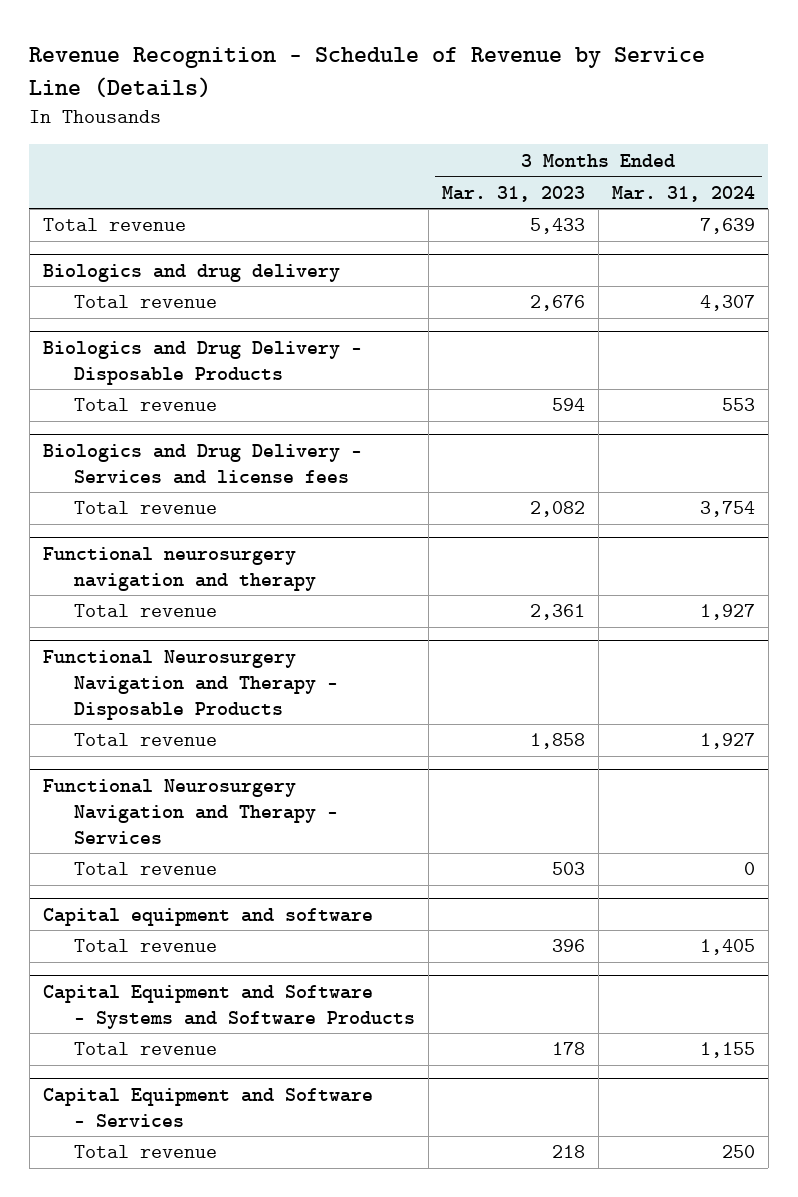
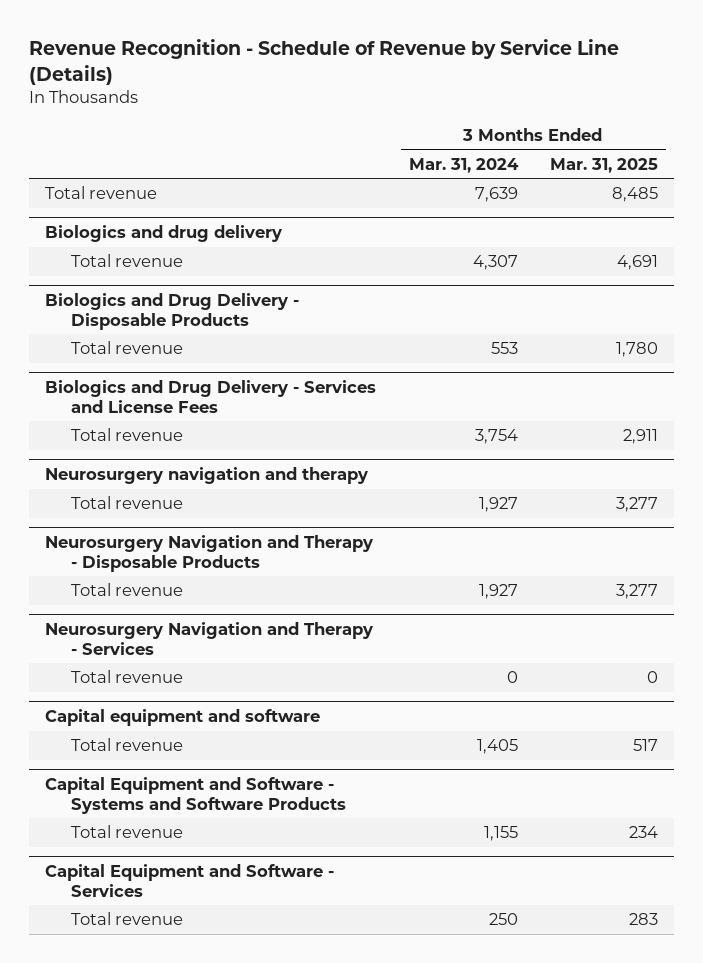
[441,185,585,202] Mar. 31, 2023 -> none
none -> [550,157,659,173] Mar. 31, 2025
[42,443,362,484] Biologics and Drug Delivery - Services and license fees -> [45,380,377,413] Biologics and Drug Delivery - Services and License Fees
[42,546,316,591] Functional neurosurgery navigation and therapy -> [45,467,369,485] Neurosurgery navigation and therapy
[42,649,338,720] Functional Neurosurgery Navigation and Therapy - Disposable Products -> [45,535,374,572] Neurosurgery Navigation and Therapy - Disposable Products
[42,778,338,844] Functional Neurosurgery Navigation and Therapy - Services -> [45,622,374,655] Neurosurgery Navigation and Therapy - Services

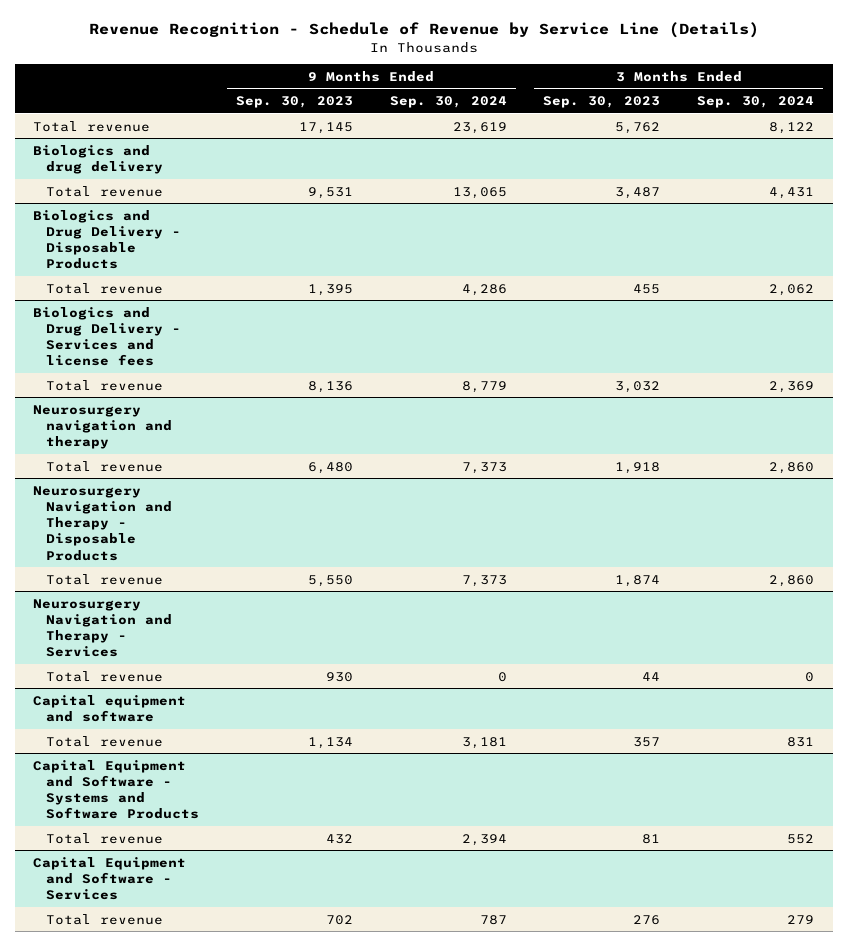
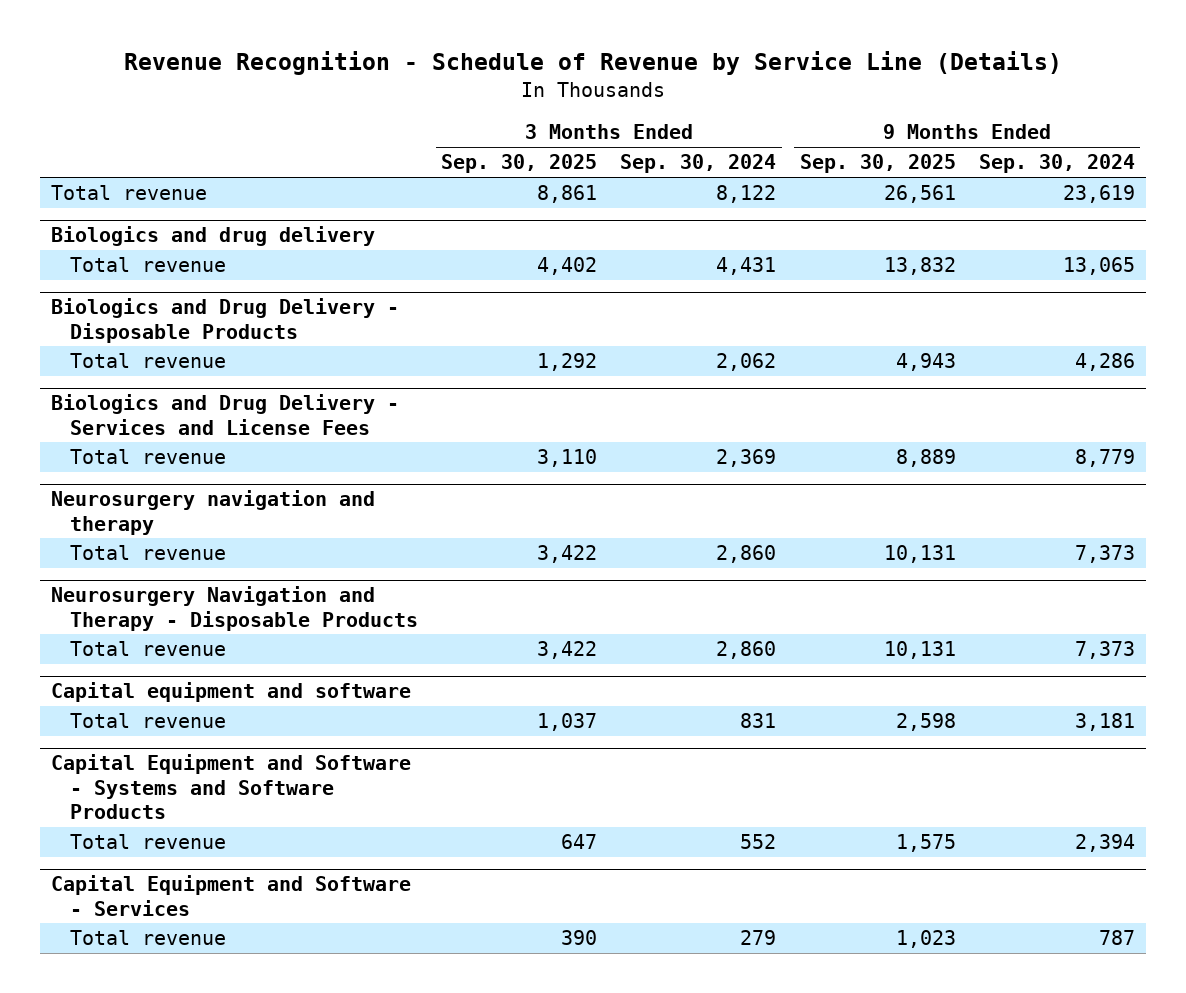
[235,96,353,109] Sep. 30, 2023 -> none
[543,96,661,109] Sep. 30, 2023 -> none
none -> [441,154,598,174] Sep. 30, 2025
none -> [799,154,956,174] Sep. 30, 2025
[33,306,181,367] Biologics and Drug Delivery - Services and license fees -> [51,394,400,435] Biologics and Drug Delivery - Services and License Fees
[33,598,172,658] Neurosurgery Navigation and Therapy - Services -> none
[45,670,163,682] Total revenue -> none

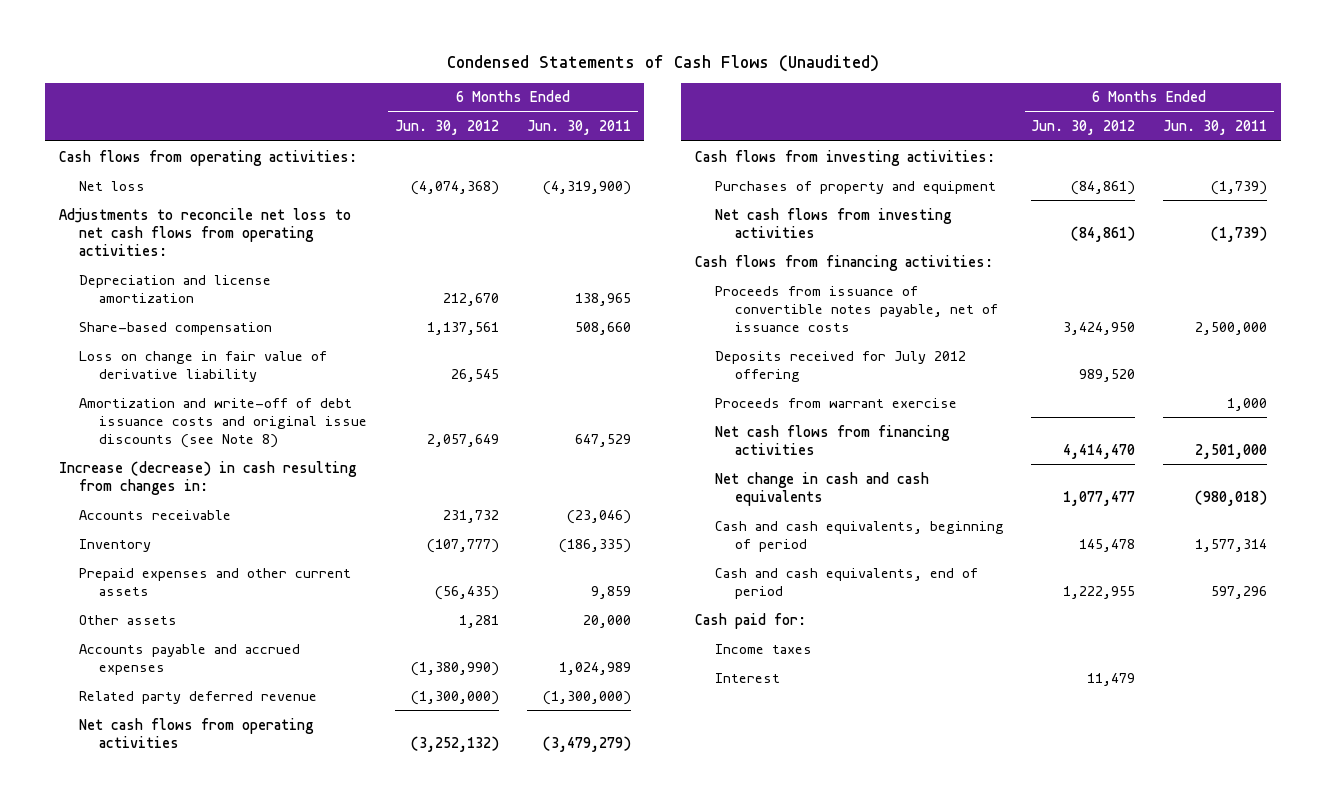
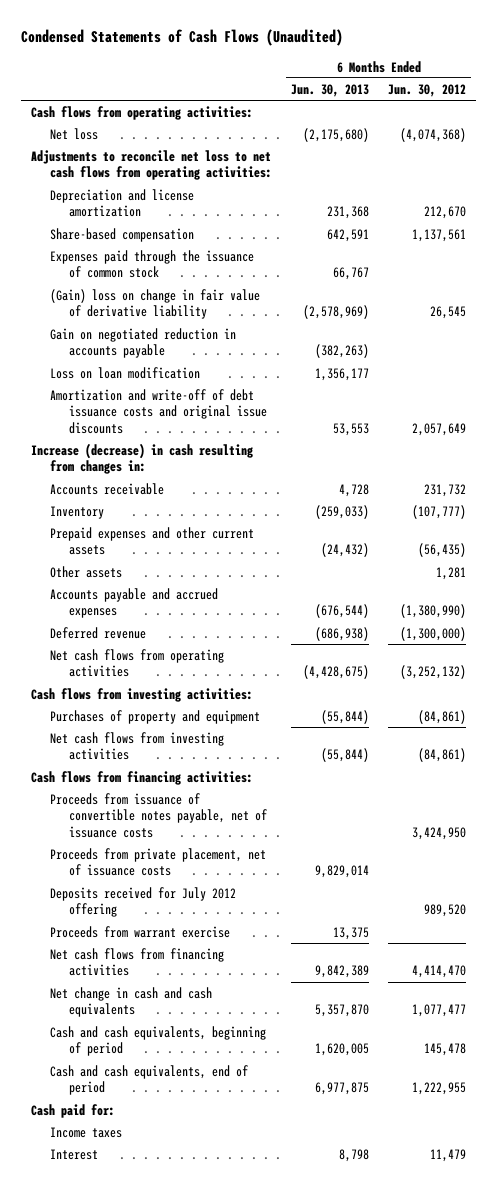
[526,120,631,136] Jun. 30, 2011 -> none
none -> [290,83,369,97] Jun. 30, 2013
none -> [49,249,254,279] Expenses paid through the issuance of common stock
[78,350,327,382] Loss on change in fair value of derivative liability -> [49,288,260,320] (Gain) loss on change in fair value of derivative liability
none -> [49,327,236,359] Gain on negotiated reduction in accounts payable
none -> [49,366,200,379] Loss on loan modification
[78,397,367,448] Amortization and write-off of debt issuance costs and original issue discounts (see Note 8) -> [49,388,267,434] Amortization and write-off of debt issuance costs and original issue discounts
[78,690,317,704] Related party deferred revenue -> [49,626,146,639] Deferred revenue
none -> [49,847,266,877] Proceeds from private placement, net of issuance costs

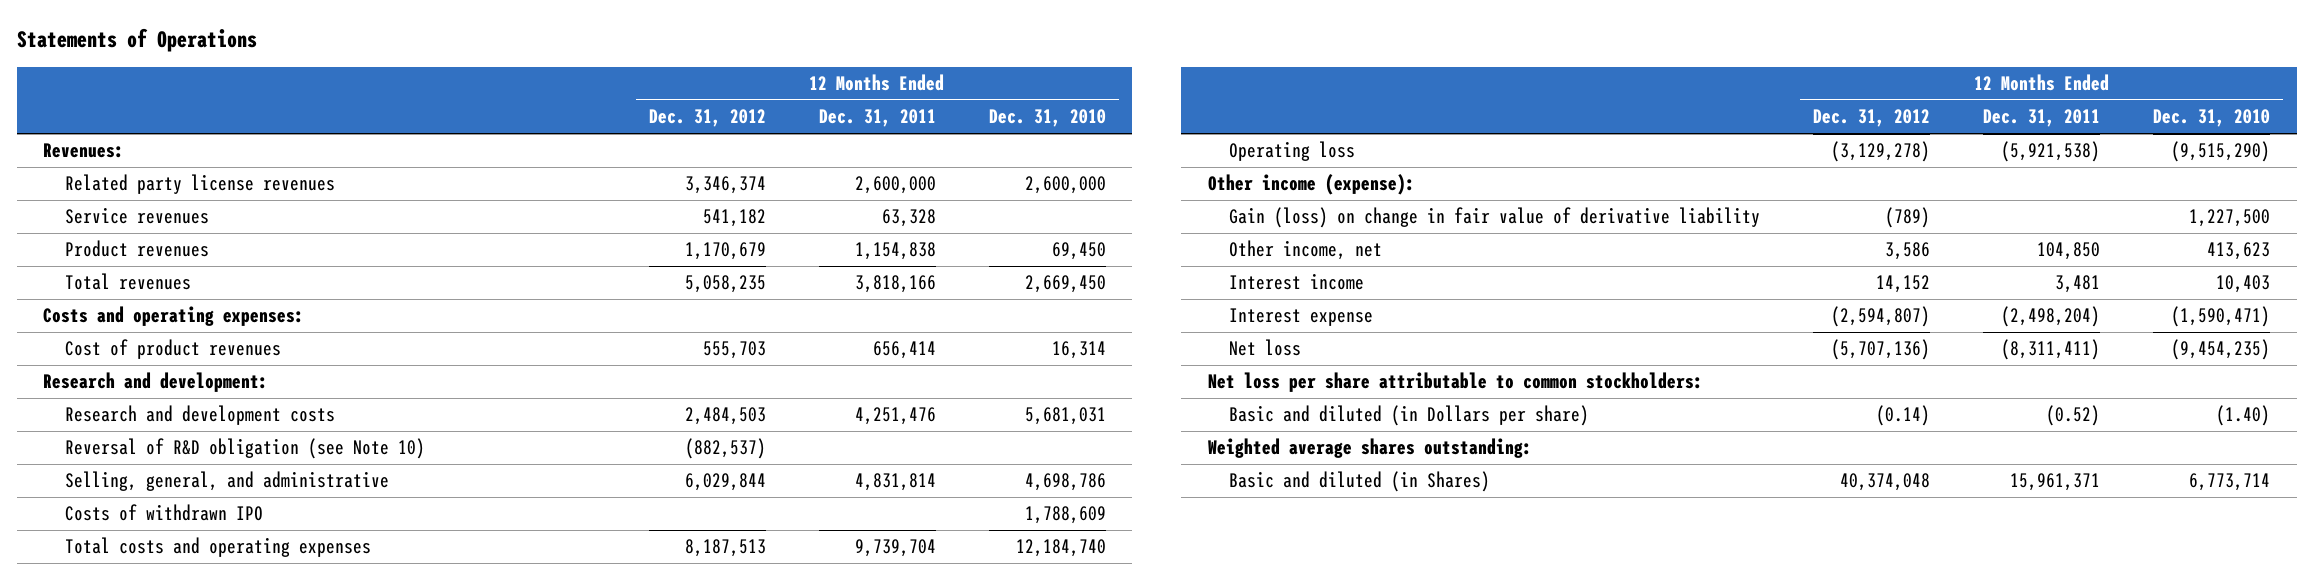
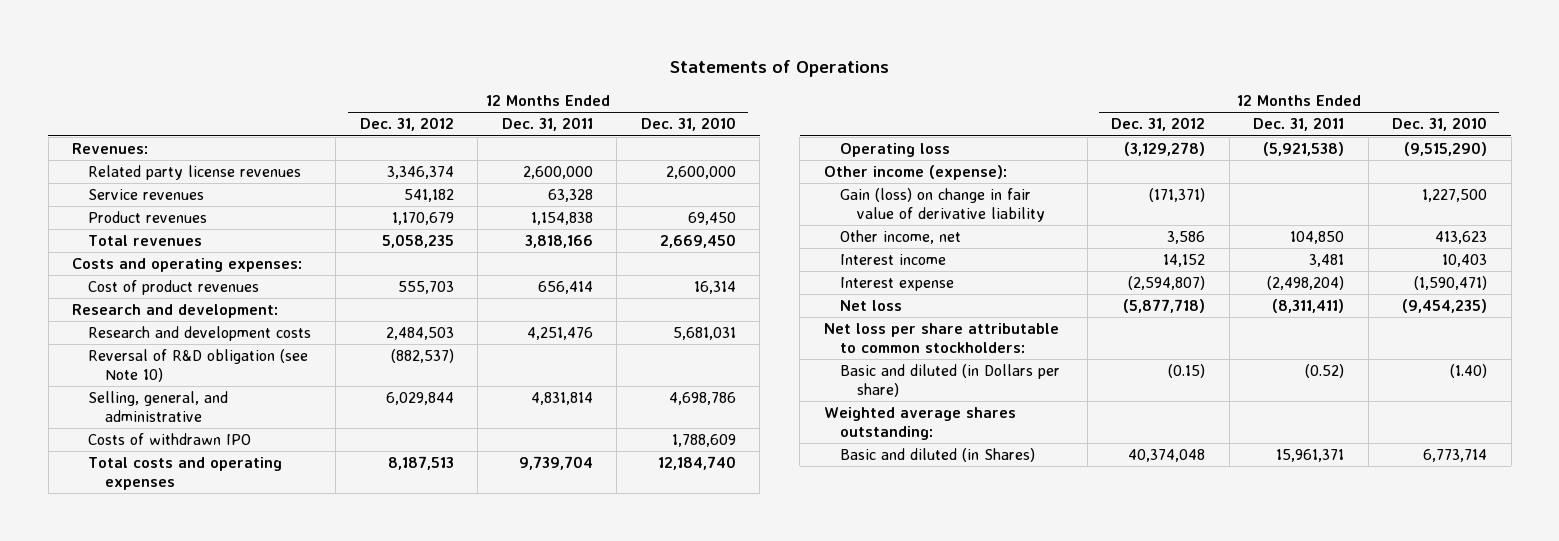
[1885,207,1931,229] (789) -> [1149,188,1206,203] (171,371)
[1831,339,1931,361] (5,707,136) -> [1123,299,1206,314] (5,877,718)
[1876,405,1931,427] (0.14) -> [1168,364,1206,379] (0.15)

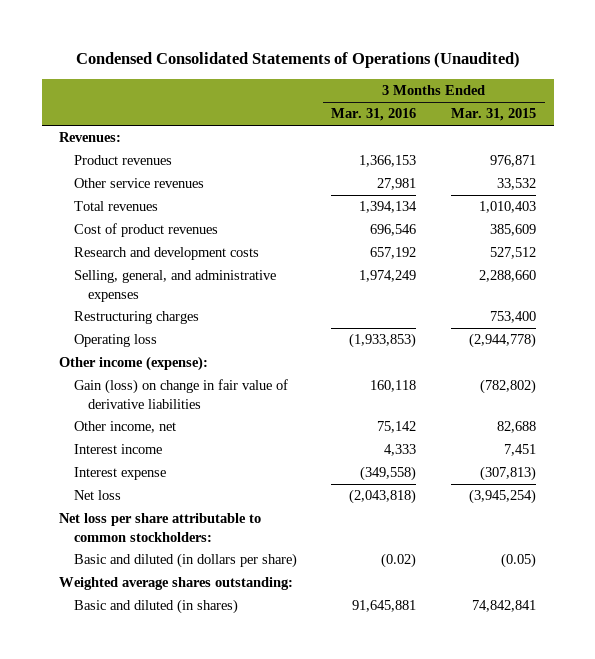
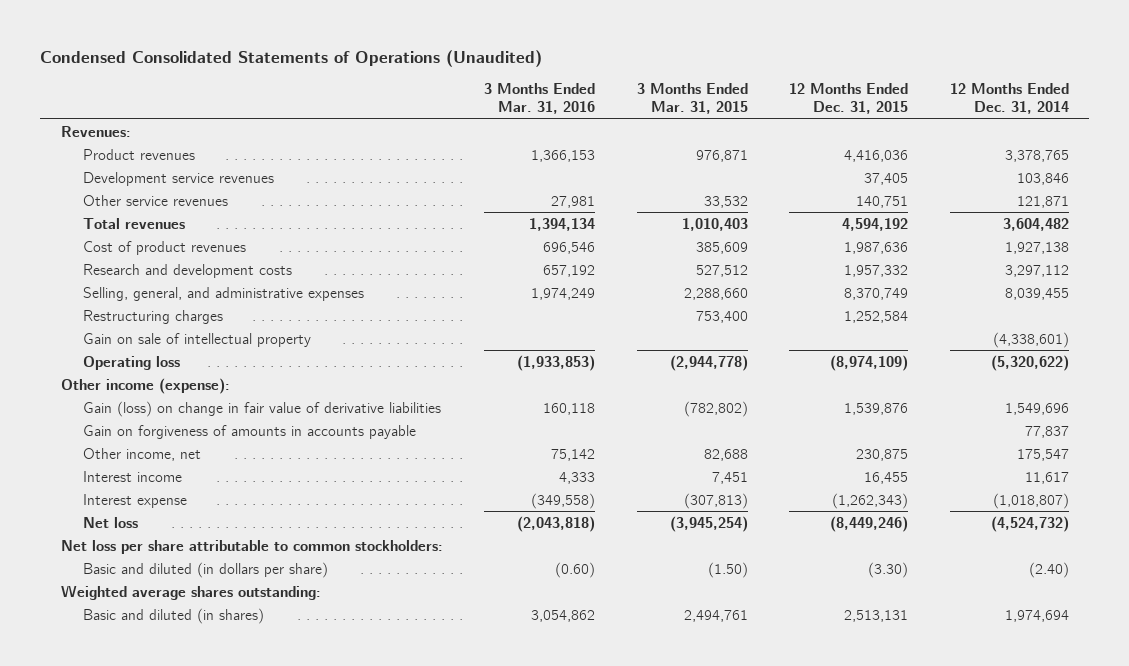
none -> [789,83,909,115] 12 Months Ended Dec. 31, 2015
none -> [949,83,1069,115] 12 Months Ended Dec. 31, 2014
none -> [83,171,275,186] Development service revenues
none -> [83,332,312,347] Gain on sale of intellectual property
none -> [83,424,417,439] Gain on forgiveness of amounts in accounts payable
[381,553,417,569] (0.02) -> [555,561,596,578] (0.60)
[501,553,537,569] (0.05) -> [707,561,748,578] (1.50)
[352,600,417,613] 91,645,881 -> [531,609,596,622] 3,054,862
[472,600,537,613] 74,842,841 -> [683,609,748,622] 2,494,761

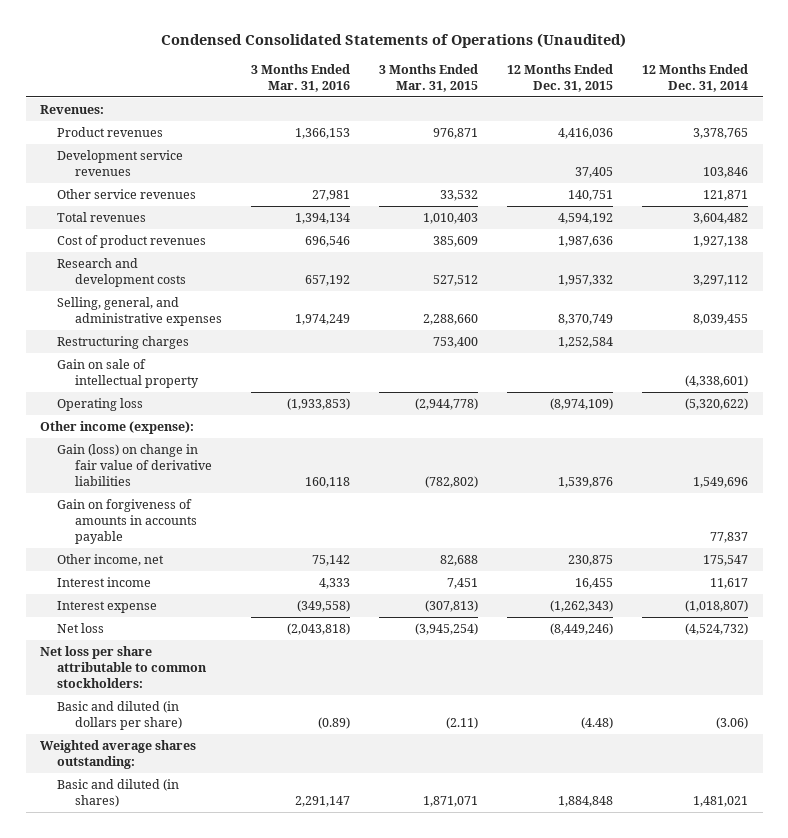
[555,561,596,578] (0.60) -> [317,717,350,730] (0.89)
[707,561,748,578] (1.50) -> [445,717,478,730] (2.11)
[868,561,909,578] (3.30) -> [580,717,613,730] (4.48)
[1028,561,1069,578] (2.40) -> [716,717,749,730] (3.06)
[531,609,596,622] 3,054,862 -> [294,796,350,808] 2,291,147
[683,609,748,622] 2,494,761 -> [422,796,478,808] 1,871,071
[844,609,909,622] 2,513,131 -> [557,796,613,808] 1,884,848
[1004,609,1069,622] 1,974,694 -> [693,796,749,808] 1,481,021

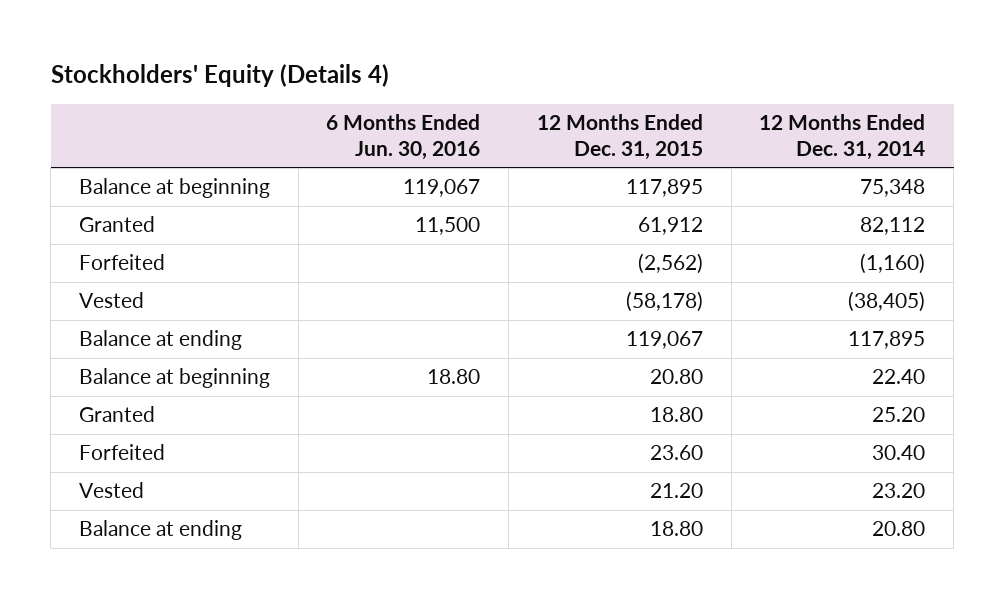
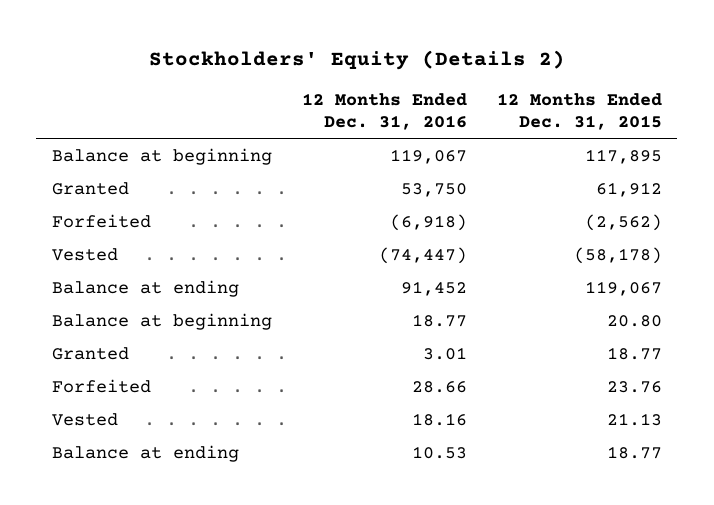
[50,63,389,87] Stockholders' Equity (Details 4) -> [148,49,565,70] Stockholders' Equity (Details 2)
[326,113,481,160] 6 Months Ended Jun. 30, 2016 -> none
[759,113,926,160] 12 Months Ended Dec. 31, 2014 -> none
none -> [301,93,467,130] 12 Months Ended Dec. 31, 2016
[649,407,703,423] 18.80 -> [607,346,663,360] 18.77
[649,445,703,461] 23.60 -> [607,380,663,393] 23.76
[649,483,703,499] 21.20 -> [607,412,663,426] 21.13
[649,521,703,537] 18.80 -> [607,445,663,459] 18.77

